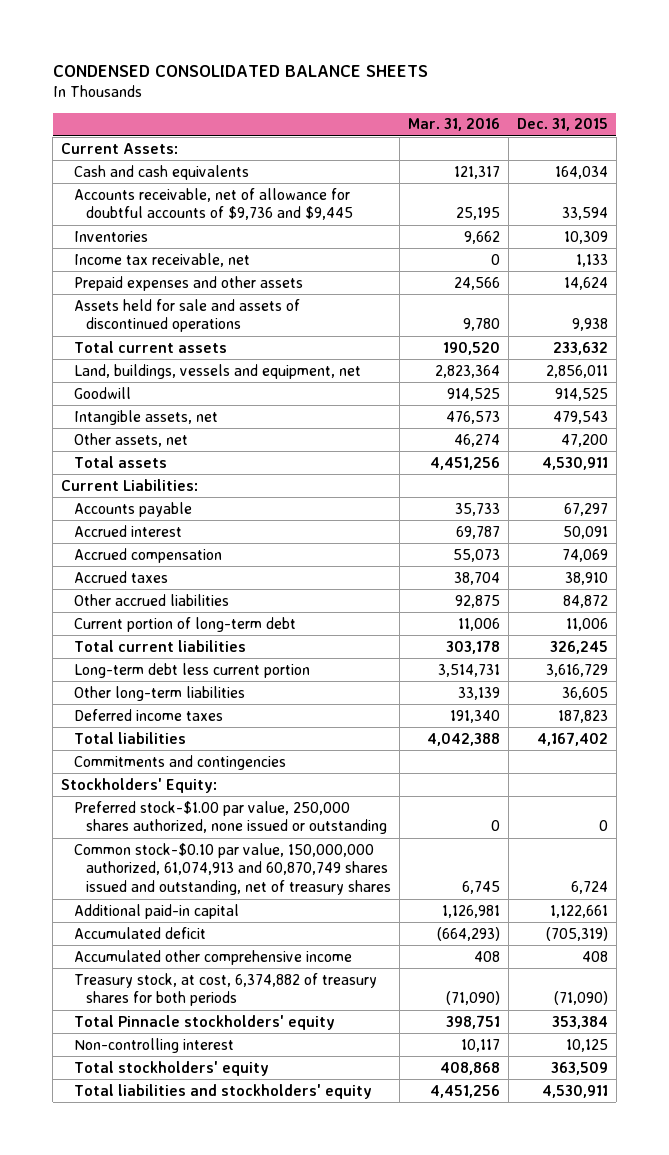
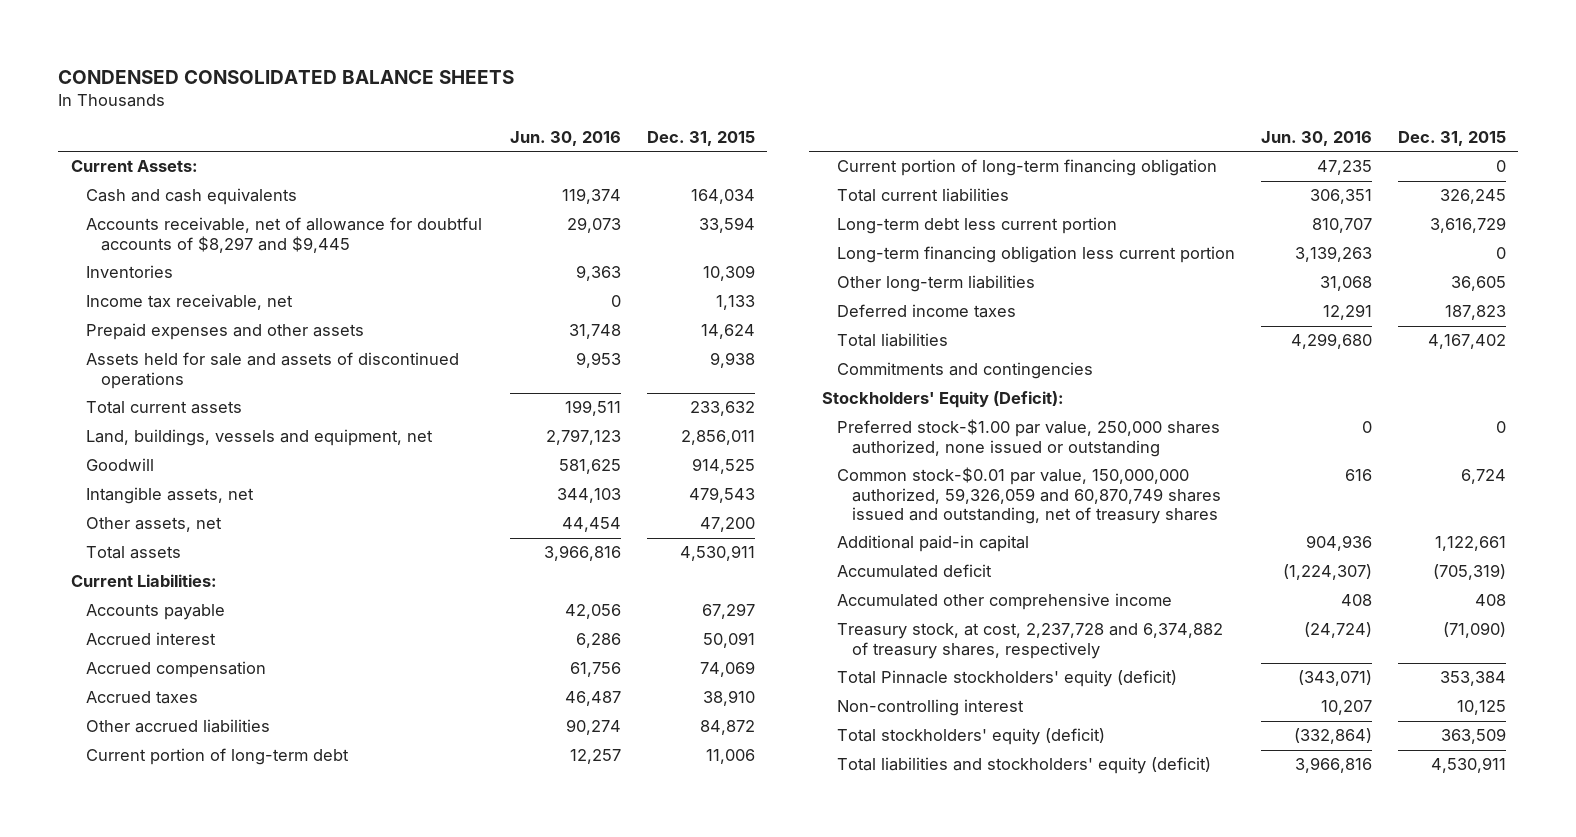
[408,118,501,132] Mar. 31, 2016 -> none
none -> [509,130,621,146] Jun. 30, 2016
[73,187,354,221] Accounts receivable, net of allowance for doubtful accounts of $9,736 and $9,445 -> [85,217,482,253] Accounts receivable, net of allowance for doubtful accounts of $8,297 and $9,445
none -> [836,159,1217,177] Current portion of long-term financing obligation
none -> [836,246,1235,264] Long-term financing obligation less current portion
[61,777,218,793] Stockholders' Equity: -> [821,391,1064,409] Stockholders' Equity (Deficit):
[73,842,392,896] Common stock-$0.10 par value, 150,000,000 authorized, 61,074,913 and 60,870,749 shares issued and outstanding, net of treasury shares -> [836,467,1221,524] Common stock-$0.01 par value, 150,000,000 authorized, 59,326,059 and 60,870,749 shares issued and outstanding, net of treasury shares
[73,972,377,1007] Treasury stock, at cost, 6,374,882 of treasury shares for both periods -> [836,623,1223,659] Treasury stock, at cost, 2,237,728 and 6,374,882 of treasury shares, respectively
[73,1014,335,1030] Total Pinnacle stockholders' equity -> [836,670,1177,688] Total Pinnacle stockholders' equity (deficit)
[73,1060,269,1076] Total stockholders' equity -> [836,728,1105,746] Total stockholders' equity (deficit)
[73,1083,372,1099] Total liabilities and stockholders' equity -> [836,757,1211,775] Total liabilities and stockholders' equity (deficit)

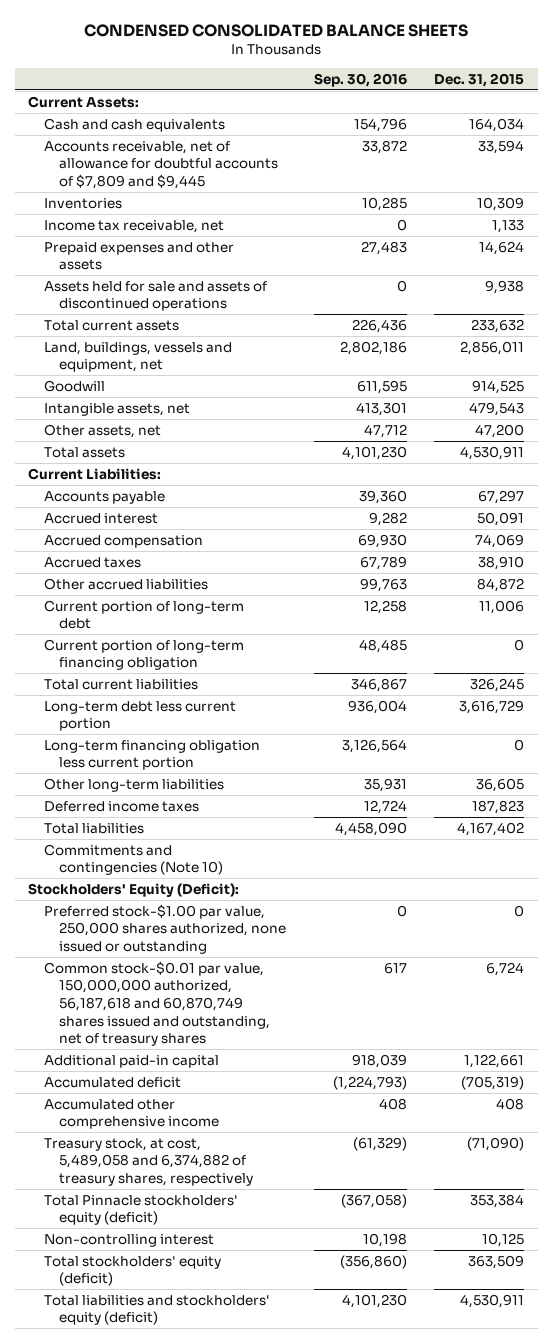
[509,130,621,146] Jun. 30, 2016 -> none
none -> [313,72,407,87] Sep. 30, 2016
[85,217,482,253] Accounts receivable, net of allowance for doubtful accounts of $8,297 and $9,445 -> [43,140,279,190] Accounts receivable, net of allowance for doubtful accounts of $7,809 and $9,445
[836,362,1093,380] Commitments and contingencies -> [43,843,224,876] Commitments and contingencies (Note 10)
[836,467,1221,524] Common stock-$0.01 par value, 150,000,000 authorized, 59,326,059 and 60,870,749 shares issued and outstanding, net of treasury shares -> [43,960,271,1047] Common stock-$0.01 par value, 150,000,000 authorized, 56,187,618 and 60,870,749 shares issued and outstanding, net of treasury shares
[836,623,1223,659] Treasury stock, at cost, 2,237,728 and 6,374,882 of treasury shares, respectively -> [43,1137,254,1187] Treasury stock, at cost, 5,489,058 and 6,374,882 of treasury shares, respectively

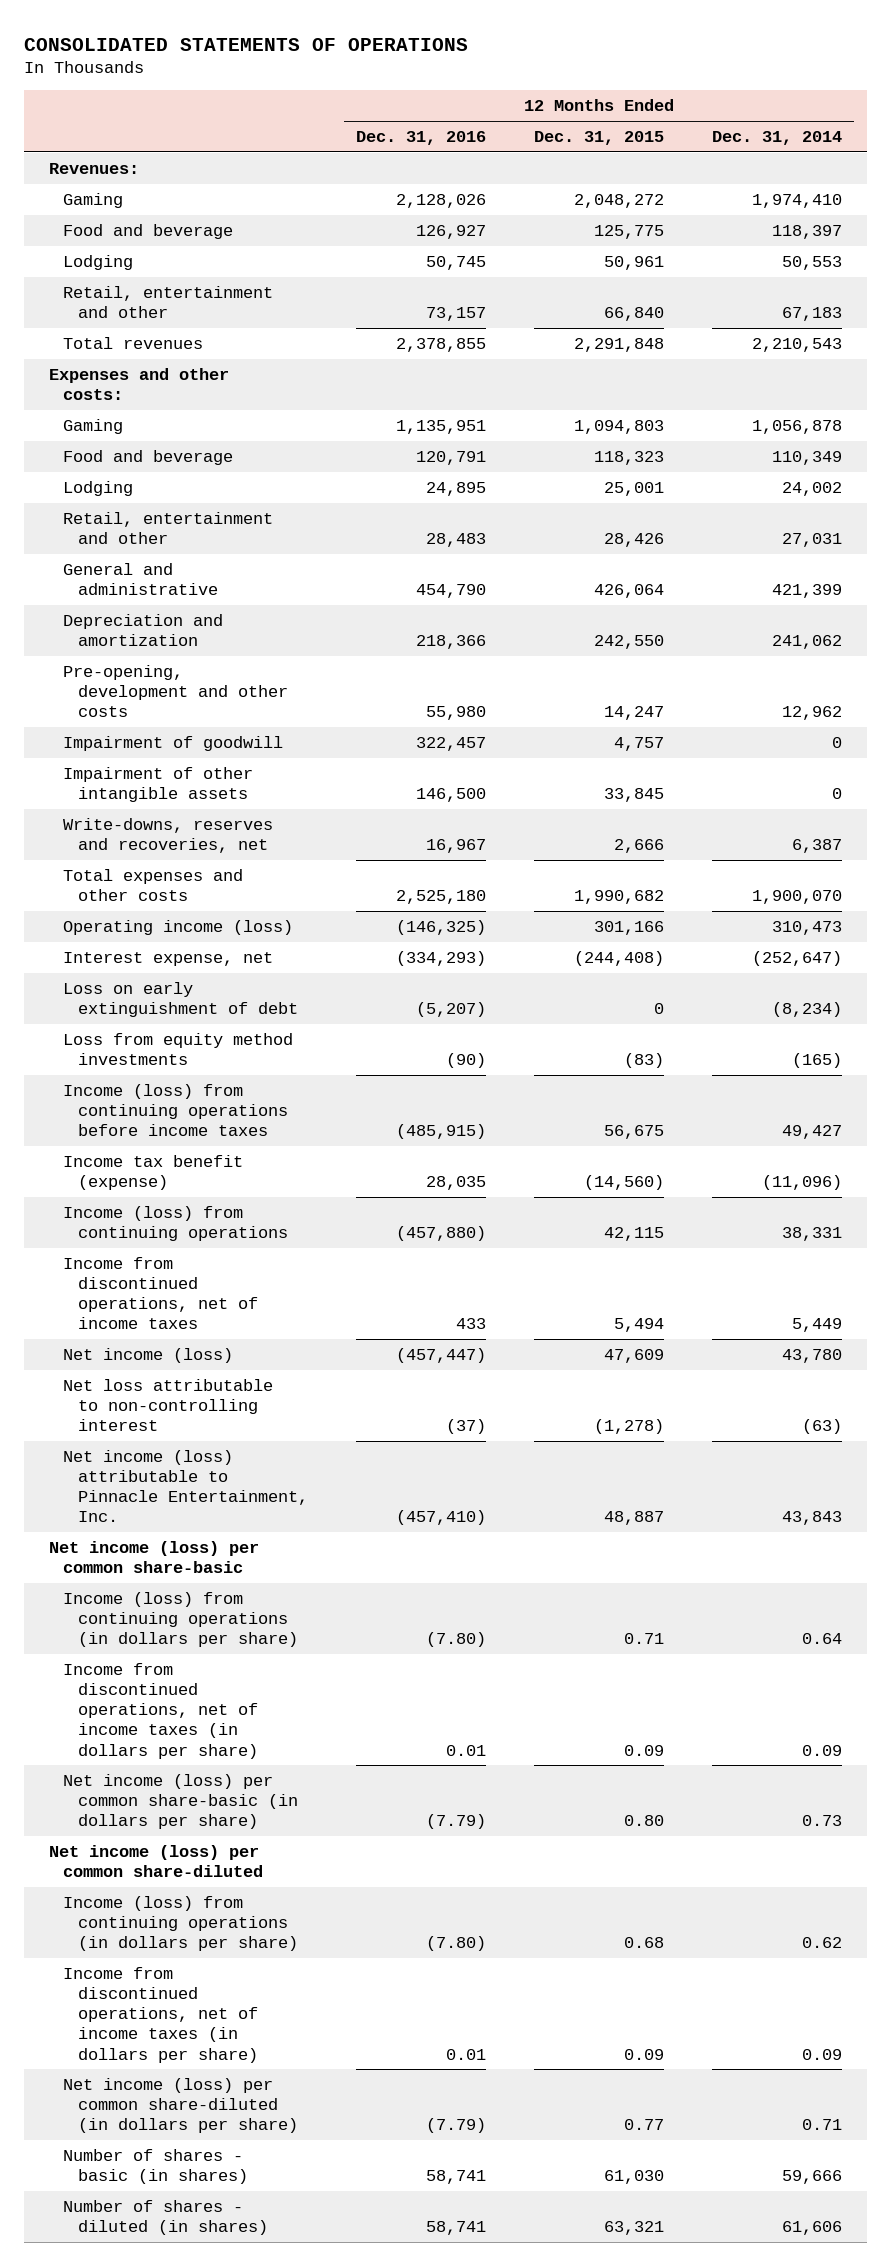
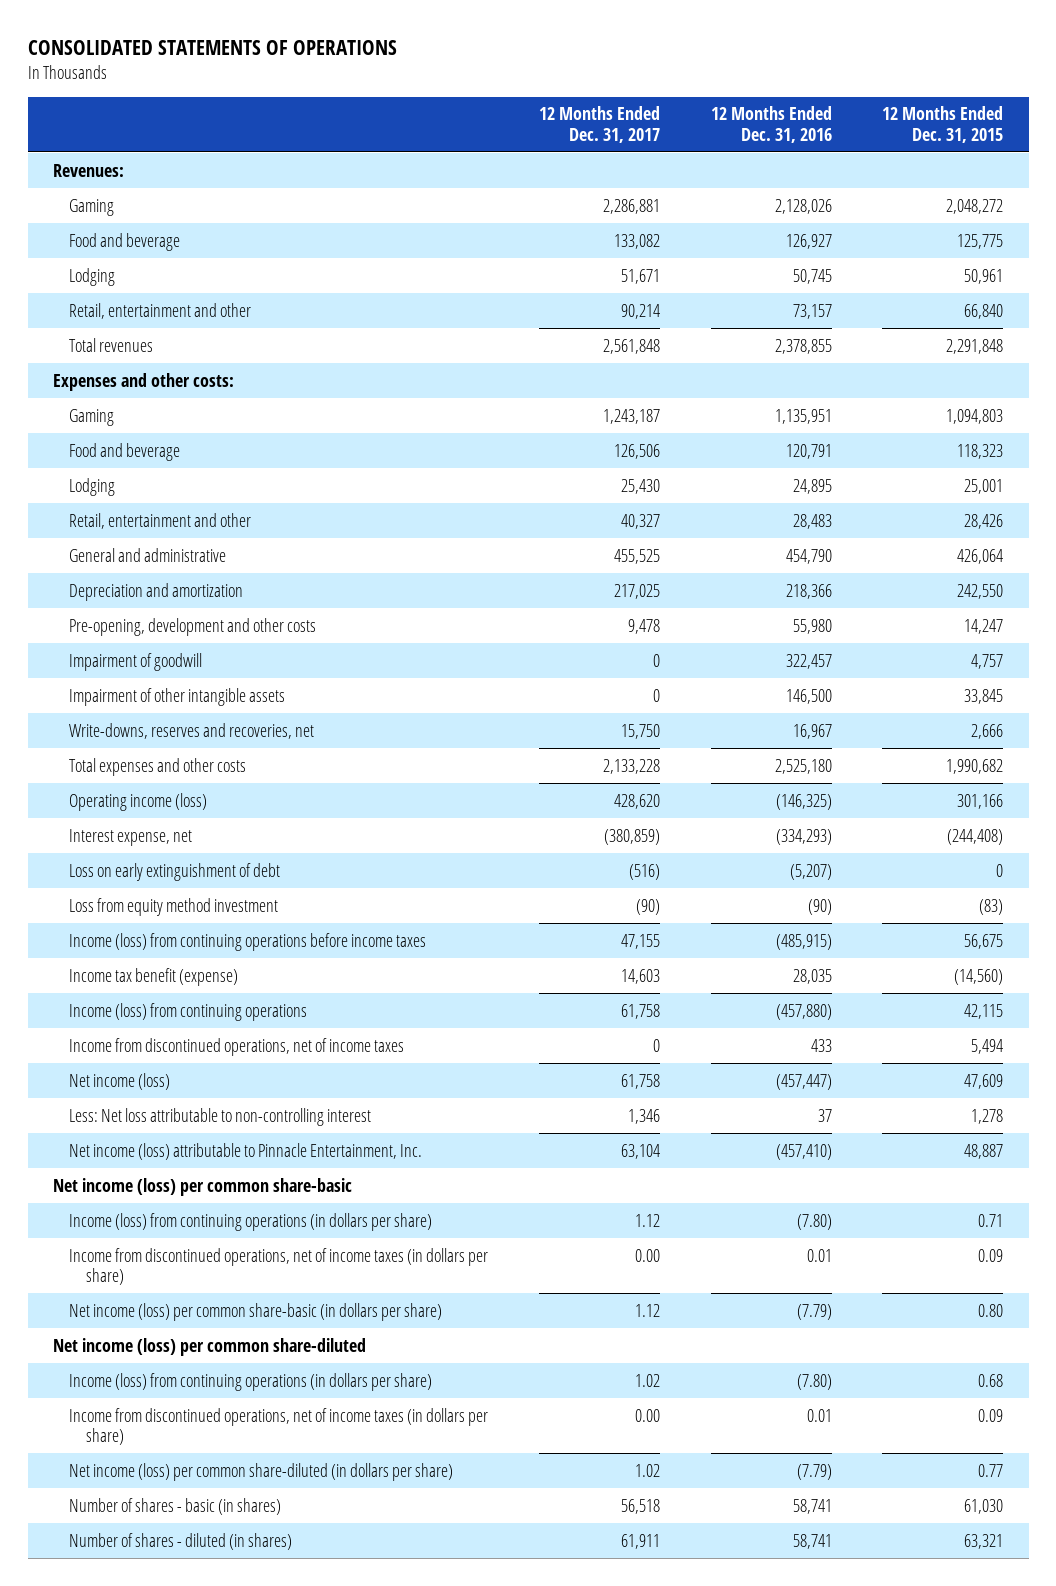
[712,131,843,146] Dec. 31, 2014 -> none
none -> [539,106,661,143] 12 Months Ended Dec. 31, 2017
[63,1032,294,1066] Loss from equity method investments -> [69,897,279,916] Loss from equity method investment
[63,1378,274,1432] Net loss attributable to non-controlling interest -> [69,1107,372,1126] Less: Net loss attributable to non-controlling interest
[445,1419,486,1435] (37) -> [817,1108,832,1122] 37
[594,1419,665,1435] (1,278) -> [971,1108,1004,1124] 1,278

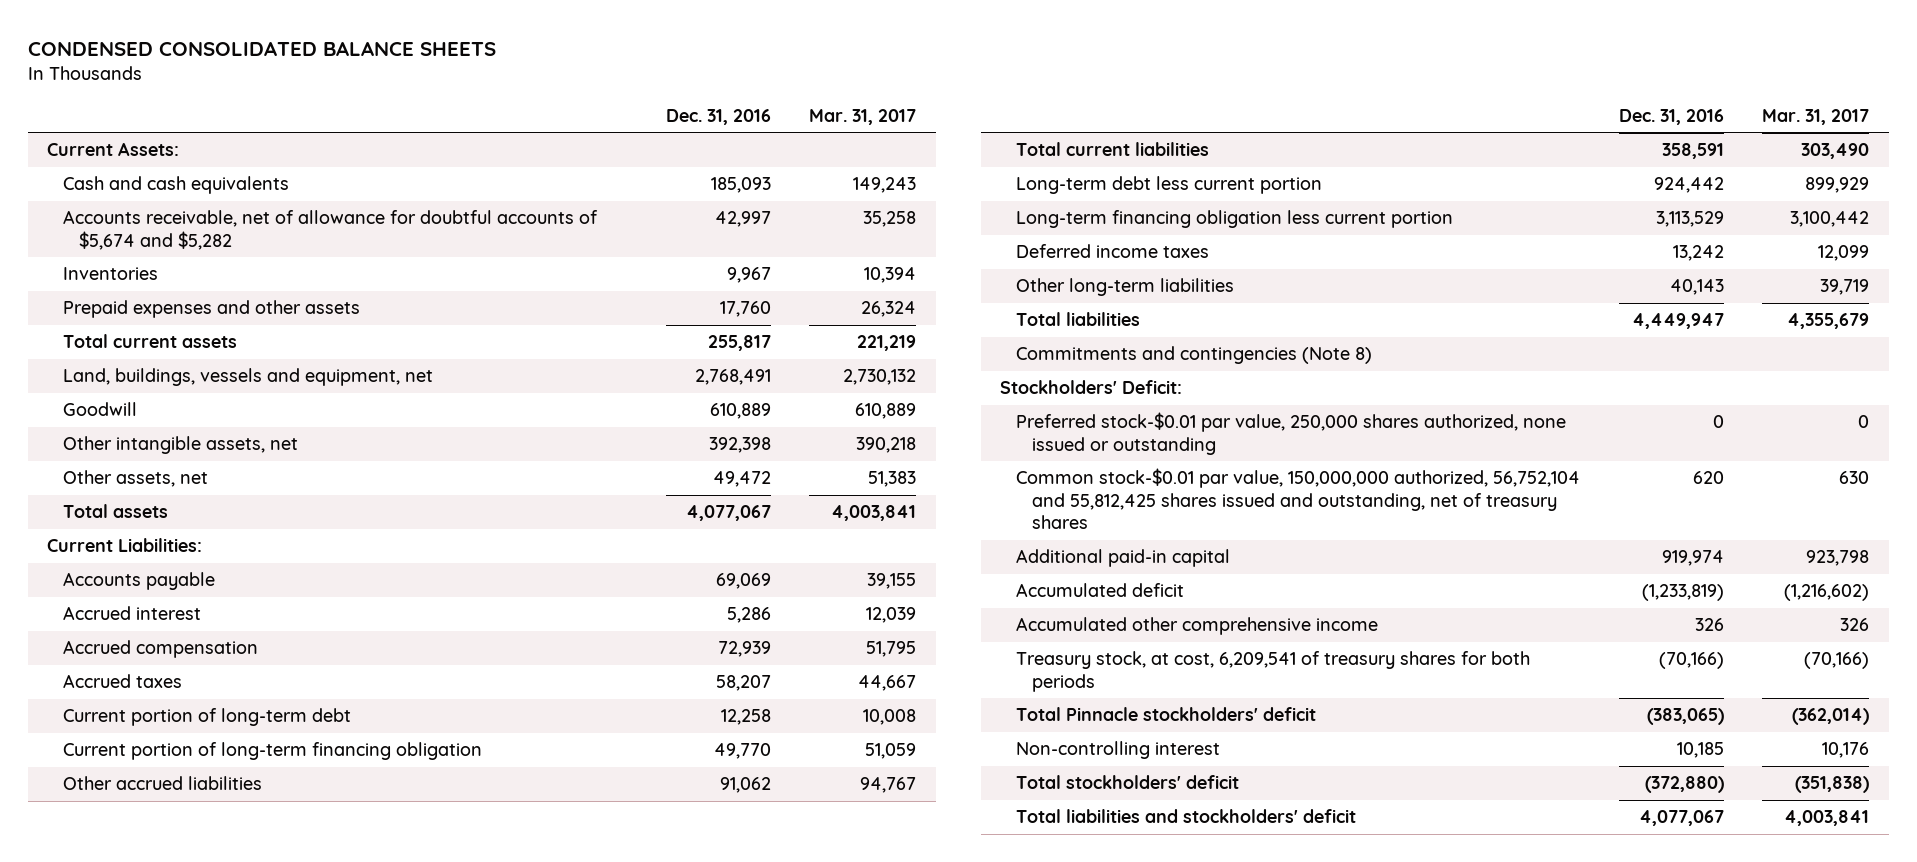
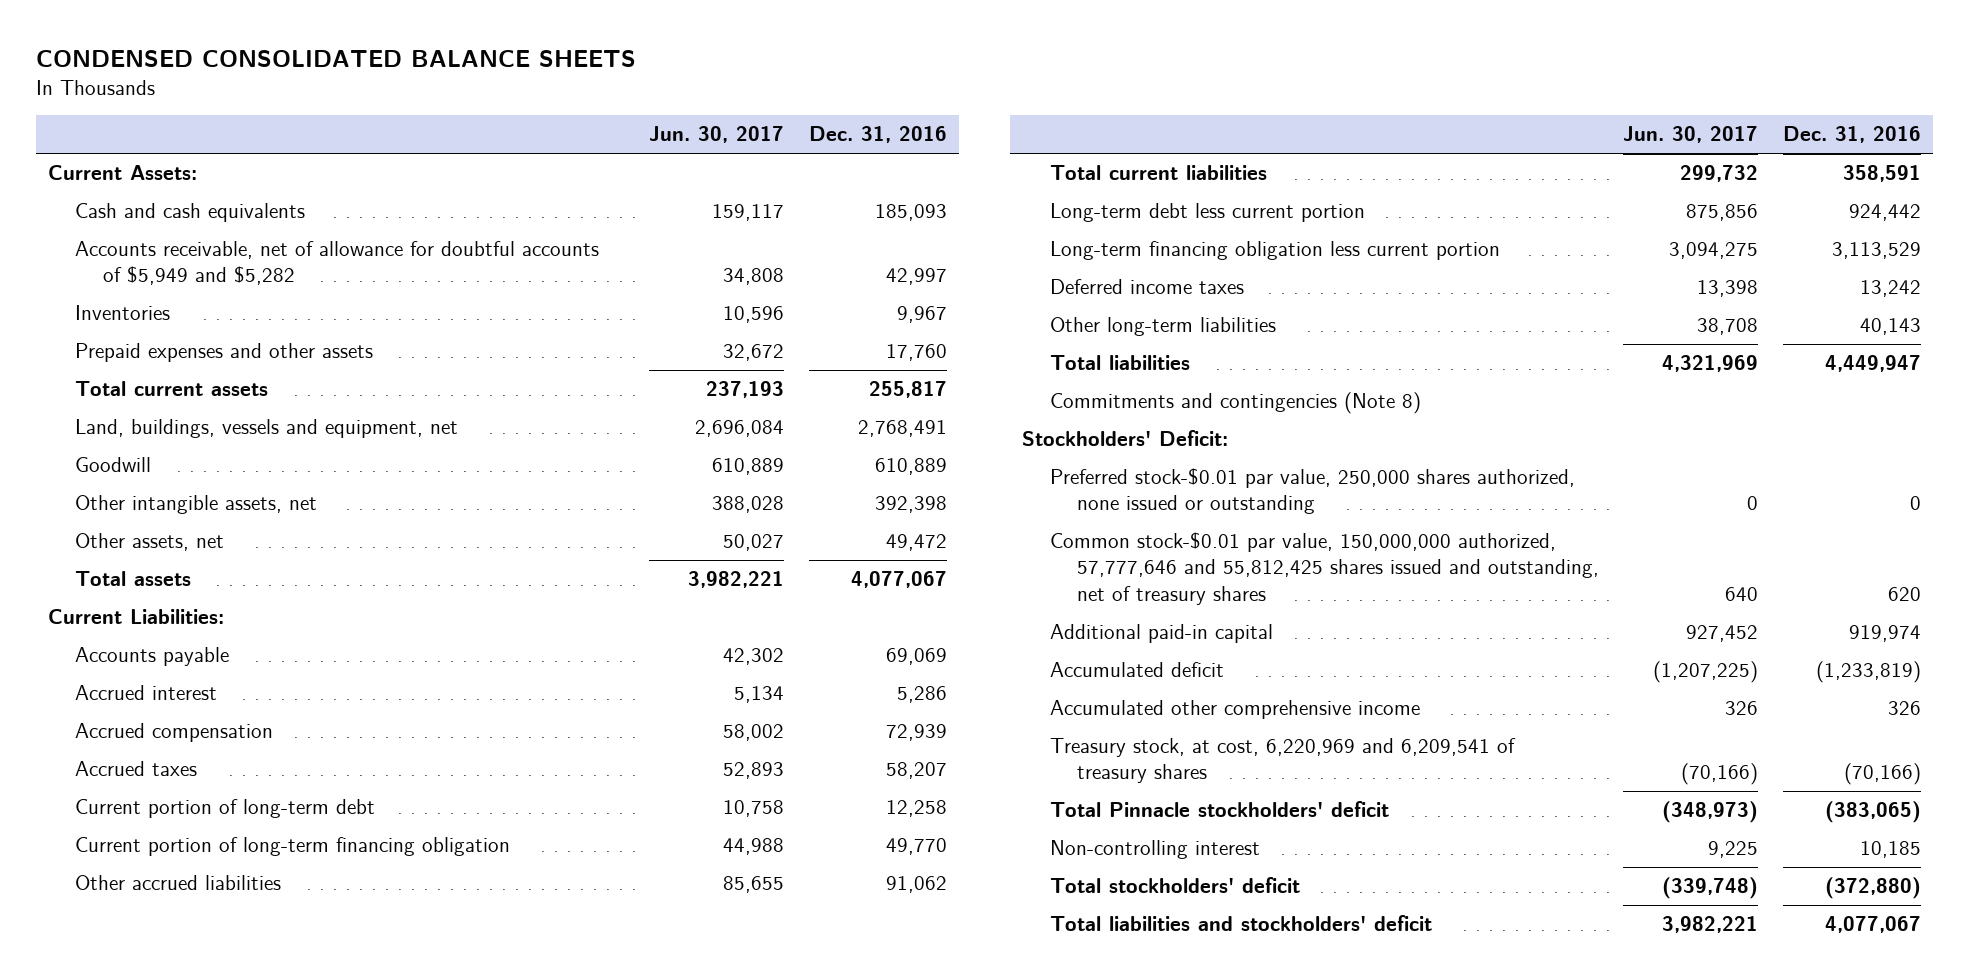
[809,108,917,125] Mar. 31, 2017 -> none
none -> [649,126,785,144] Jun. 30, 2017
[63,210,599,250] Accounts receivable, net of allowance for doubtful accounts of $5,674 and $5,282 -> [75,241,600,286] Accounts receivable, net of allowance for doubtful accounts of $5,949 and $5,282
[1016,468,1581,529] Common stock-$0.01 par value, 150,000,000 authorized, 56,752,104 and 55,812,425 shares issued and outstanding, net of treasury shares -> [1049,532,1599,605] Common stock-$0.01 par value, 150,000,000 authorized, 57,777,646 and 55,812,425 shares issued and outstanding, net of treasury shares
[1016,651,1531,692] Treasury stock, at cost, 6,209,541 of treasury shares for both periods -> [1049,738,1516,784] Treasury stock, at cost, 6,220,969 and 6,209,541 of treasury shares

